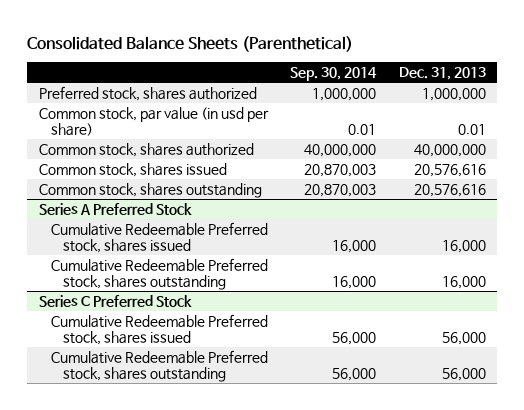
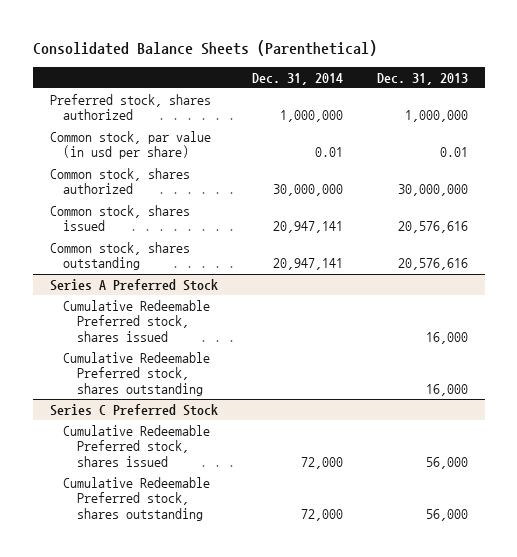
[290,67,378,82] Sep. 30, 2014 -> none
none -> [251,72,343,85] Dec. 31, 2014
[413,143,486,157] 40,000,000 -> [397,184,468,197] 30,000,000

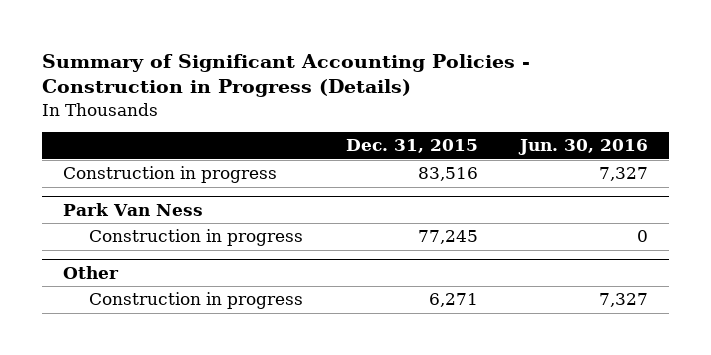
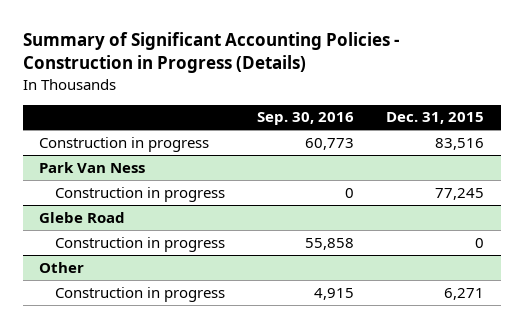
[517,139,648,156] Jun. 30, 2016 -> none
none -> [256,112,354,126] Sep. 30, 2016
none -> [39,211,126,223] Glebe Road
none -> [54,236,225,252] Construction in progress

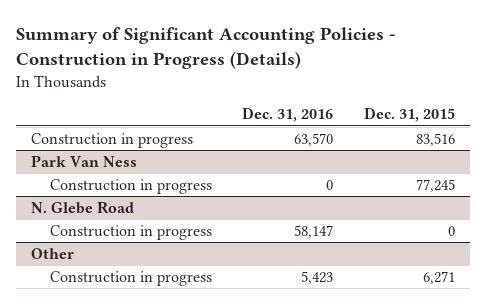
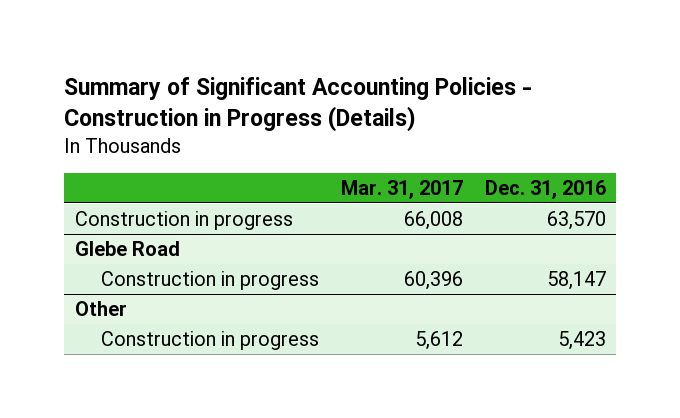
[363,107,455,123] Dec. 31, 2015 -> none
none -> [340,179,463,199] Mar. 31, 2017
[30,154,137,167] Park Van Ness -> none
[49,178,212,194] Construction in progress -> none
[30,200,134,214] N. Glebe Road -> [74,240,180,256] Glebe Road

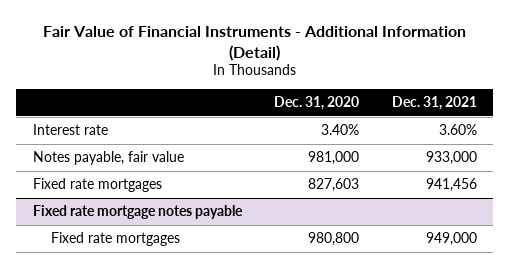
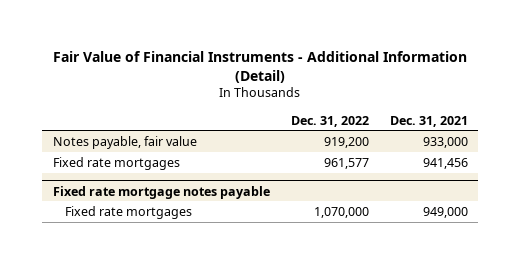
[274,96,360,111] Dec. 31, 2020 -> none
none -> [290,115,369,127] Dec. 31, 2022
[32,124,108,136] Interest rate -> none

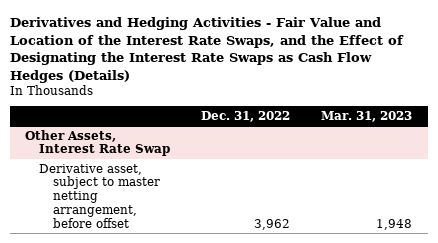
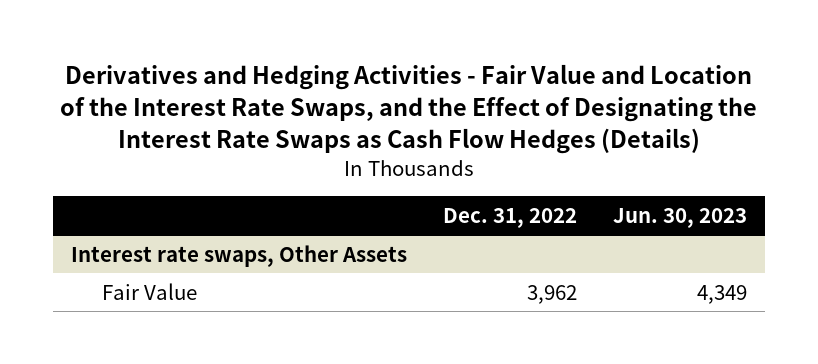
[321,110,413,122] Mar. 31, 2023 -> none
none -> [613,207,748,228] Jun. 30, 2023
[25,129,171,157] Other Assets, Interest Rate Swap -> [70,244,407,267] Interest rate swaps, Other Assets
[39,163,161,229] Derivative asset, subject to master netting arrangement, before offset -> [102,282,198,300] Fair Value

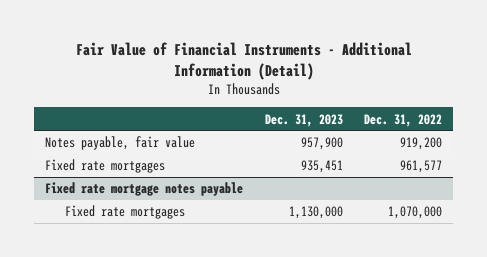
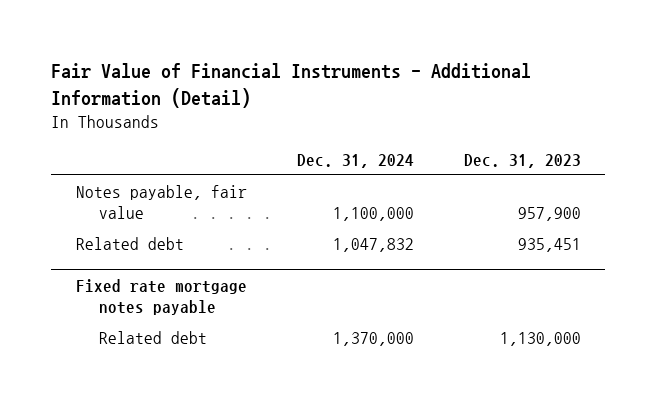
[364,113,443,127] Dec. 31, 2022 -> none
none -> [296,153,414,168] Dec. 31, 2024
[44,159,165,174] Fixed rate mortgages -> [75,236,184,250] Related debt
[64,205,185,220] Fixed rate mortgages -> [98,330,207,344] Related debt

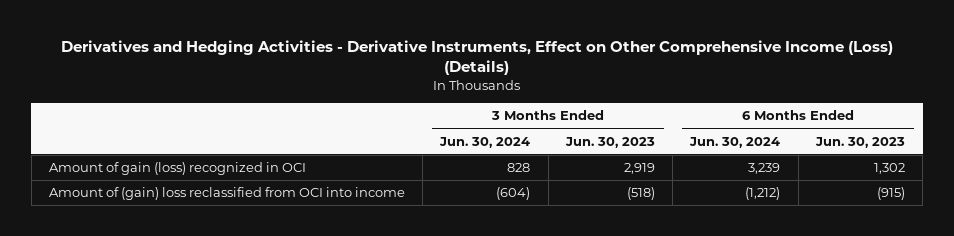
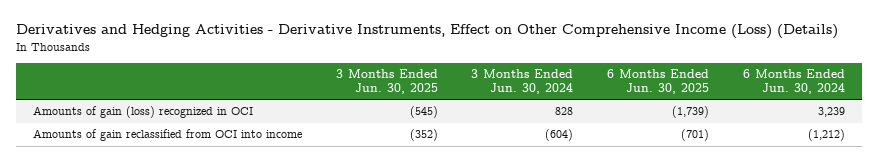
[564,136,655,148] Jun. 30, 2023 -> none
[815,136,906,148] Jun. 30, 2023 -> none
none -> [335,69,438,95] 3 Months Ended Jun. 30, 2025
none -> [607,69,710,95] 6 Months Ended Jun. 30, 2025
[48,162,306,176] Amount of gain (loss) recognized in OCI -> [32,106,253,119] Amounts of gain (loss) recognized in OCI
[48,187,405,201] Amount of (gain) loss reclassified from OCI into income -> [32,129,302,142] Amounts of gain reclassified from OCI into income

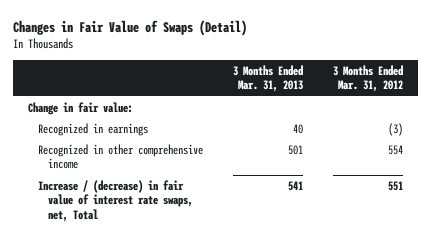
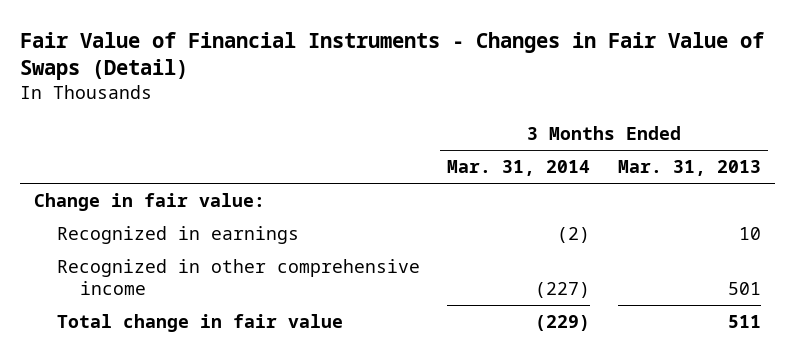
[12,19,247,36] Changes in Fair Value of Swaps (Detail) -> [20,31,765,81] Fair Value of Financial Instruments - Changes in Fair Value of Swaps (Detail)
[332,64,403,93] 3 Months Ended Mar. 31, 2012 -> none
none -> [447,160,591,177] Mar. 31, 2014
[292,123,303,134] 40 -> [738,227,761,241] 10
[37,179,193,222] Increase / (decrease) in fair value of interest rate swaps, net, Total -> [56,314,343,333] Total change in fair value
[287,180,303,191] 541 -> [727,315,761,329] 511

